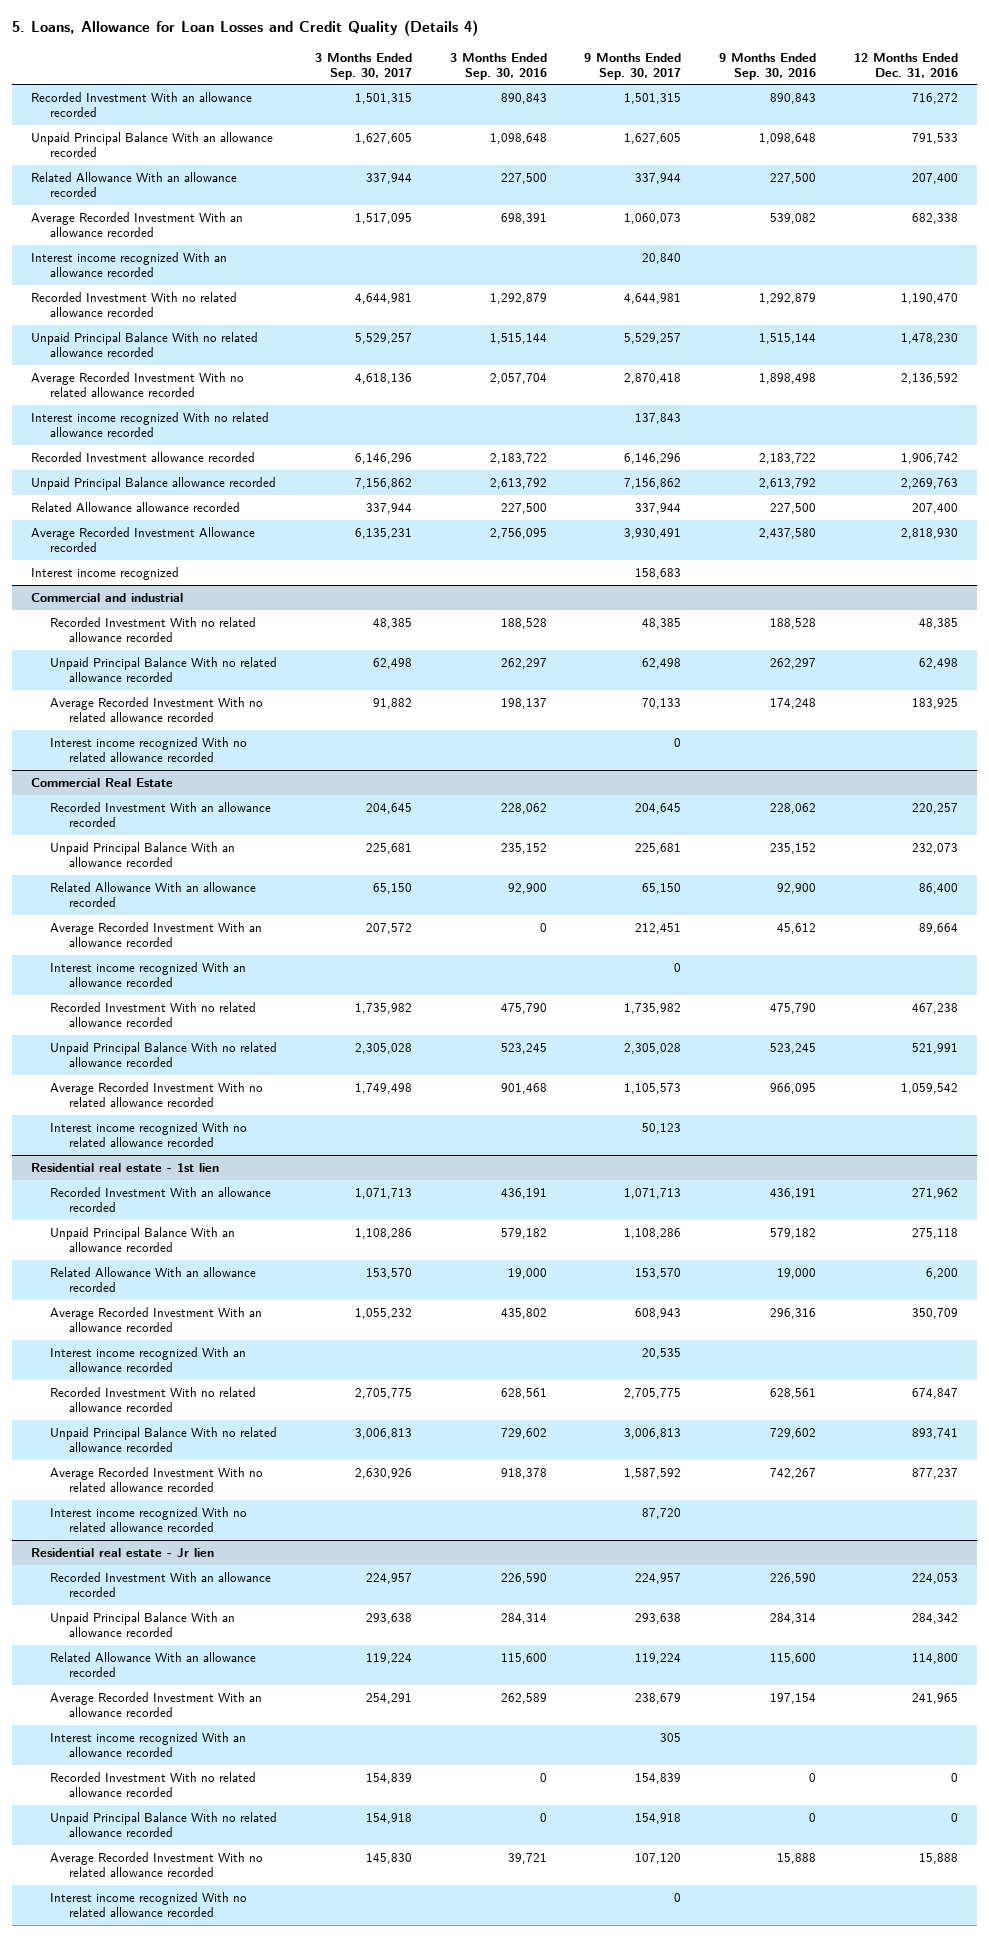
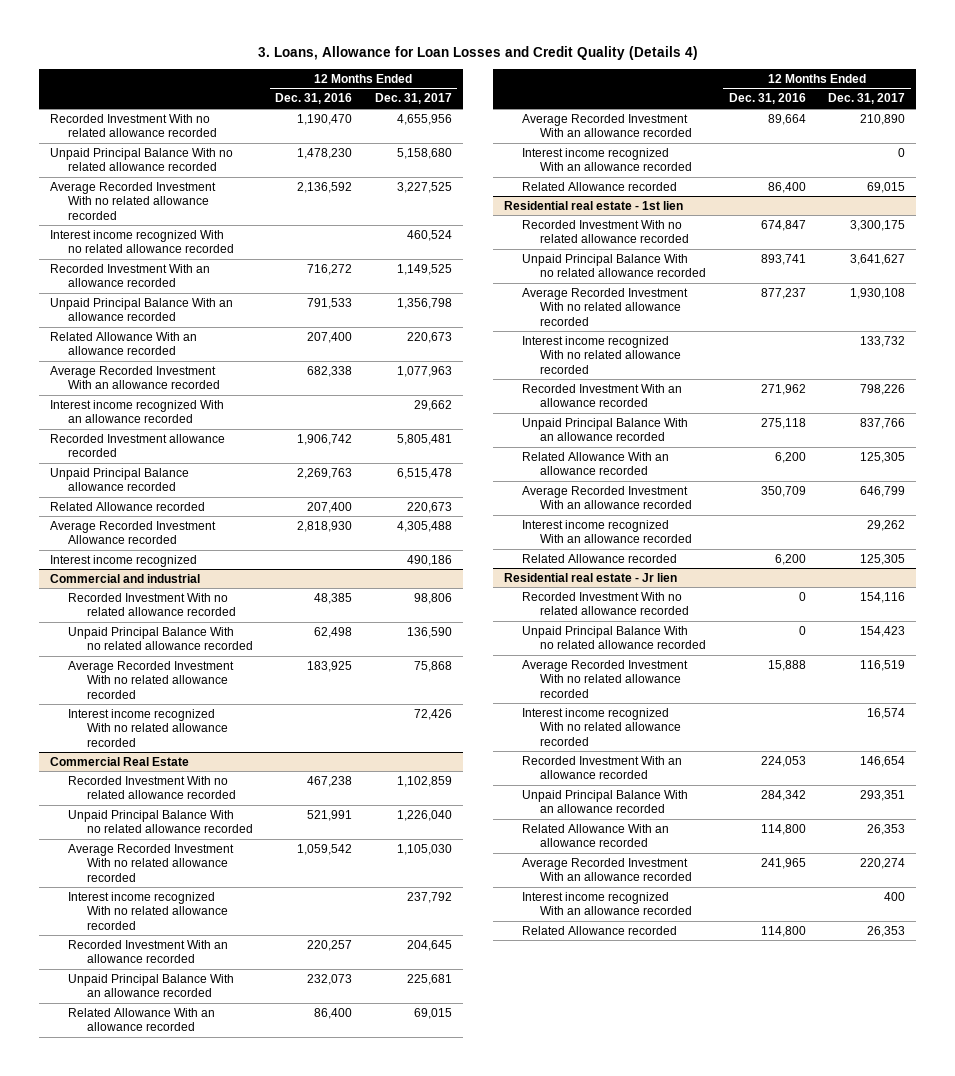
[11,19,478,36] 5. Loans, Allowance for Loan Losses and Credit Quality (Details 4) -> [257,46,698,61] 3. Loans, Allowance for Loan Losses and Credit Quality (Details 4)
[314,52,412,80] 3 Months Ended Sep. 30, 2017 -> none
[449,52,547,80] 3 Months Ended Sep. 30, 2016 -> none
[584,52,682,80] 9 Months Ended Sep. 30, 2017 -> none
[719,52,817,80] 9 Months Ended Sep. 30, 2016 -> none
none -> [374,93,452,105] Dec. 31, 2017
[30,291,237,317] Recorded Investment With no related allowance recorded -> [50,113,218,138] Recorded Investment With no related allowance recorded
[30,331,258,357] Unpaid Principal Balance With no related allowance recorded -> [50,147,234,172] Unpaid Principal Balance With no related allowance recorded
[30,371,244,397] Average Recorded Investment With no related allowance recorded -> [50,181,217,220] Average Recorded Investment With no related allowance recorded
[30,411,269,437] Interest income recognized With no related allowance recorded -> [50,229,235,254] Interest income recognized With no related allowance recorded
[30,501,240,512] Related Allowance allowance recorded -> [50,501,206,511] Related Allowance recorded
[49,1001,256,1027] Recorded Investment With no related allowance recorded -> [68,775,236,800] Recorded Investment With no related allowance recorded
[49,1041,277,1067] Unpaid Principal Balance With no related allowance recorded -> [68,809,253,834] Unpaid Principal Balance With no related allowance recorded
[49,1081,263,1107] Average Recorded Investment With no related allowance recorded -> [68,843,235,882] Average Recorded Investment With no related allowance recorded
[49,1121,247,1147] Interest income recognized With no related allowance recorded -> [68,891,228,930] Interest income recognized With no related allowance recorded
none -> [522,181,678,191] Related Allowance recorded
[49,1386,256,1412] Recorded Investment With no related allowance recorded -> [522,219,690,244] Recorded Investment With no related allowance recorded
[49,1426,277,1452] Unpaid Principal Balance With no related allowance recorded -> [522,253,707,278] Unpaid Principal Balance With no related allowance recorded
[49,1466,263,1492] Average Recorded Investment With no related allowance recorded -> [522,287,689,326] Average Recorded Investment With no related allowance recorded
[49,1506,247,1532] Interest income recognized With no related allowance recorded -> [522,335,682,374] Interest income recognized With no related allowance recorded
none -> [522,553,678,563] Related Allowance recorded
[49,1771,256,1797] Recorded Investment With no related allowance recorded -> [522,591,690,616] Recorded Investment With no related allowance recorded
[49,1811,277,1837] Unpaid Principal Balance With no related allowance recorded -> [522,625,707,650] Unpaid Principal Balance With no related allowance recorded
[49,1851,263,1877] Average Recorded Investment With no related allowance recorded -> [522,659,689,698] Average Recorded Investment With no related allowance recorded
[49,1891,247,1917] Interest income recognized With no related allowance recorded -> [522,707,682,746] Interest income recognized With no related allowance recorded
none -> [522,925,678,935] Related Allowance recorded

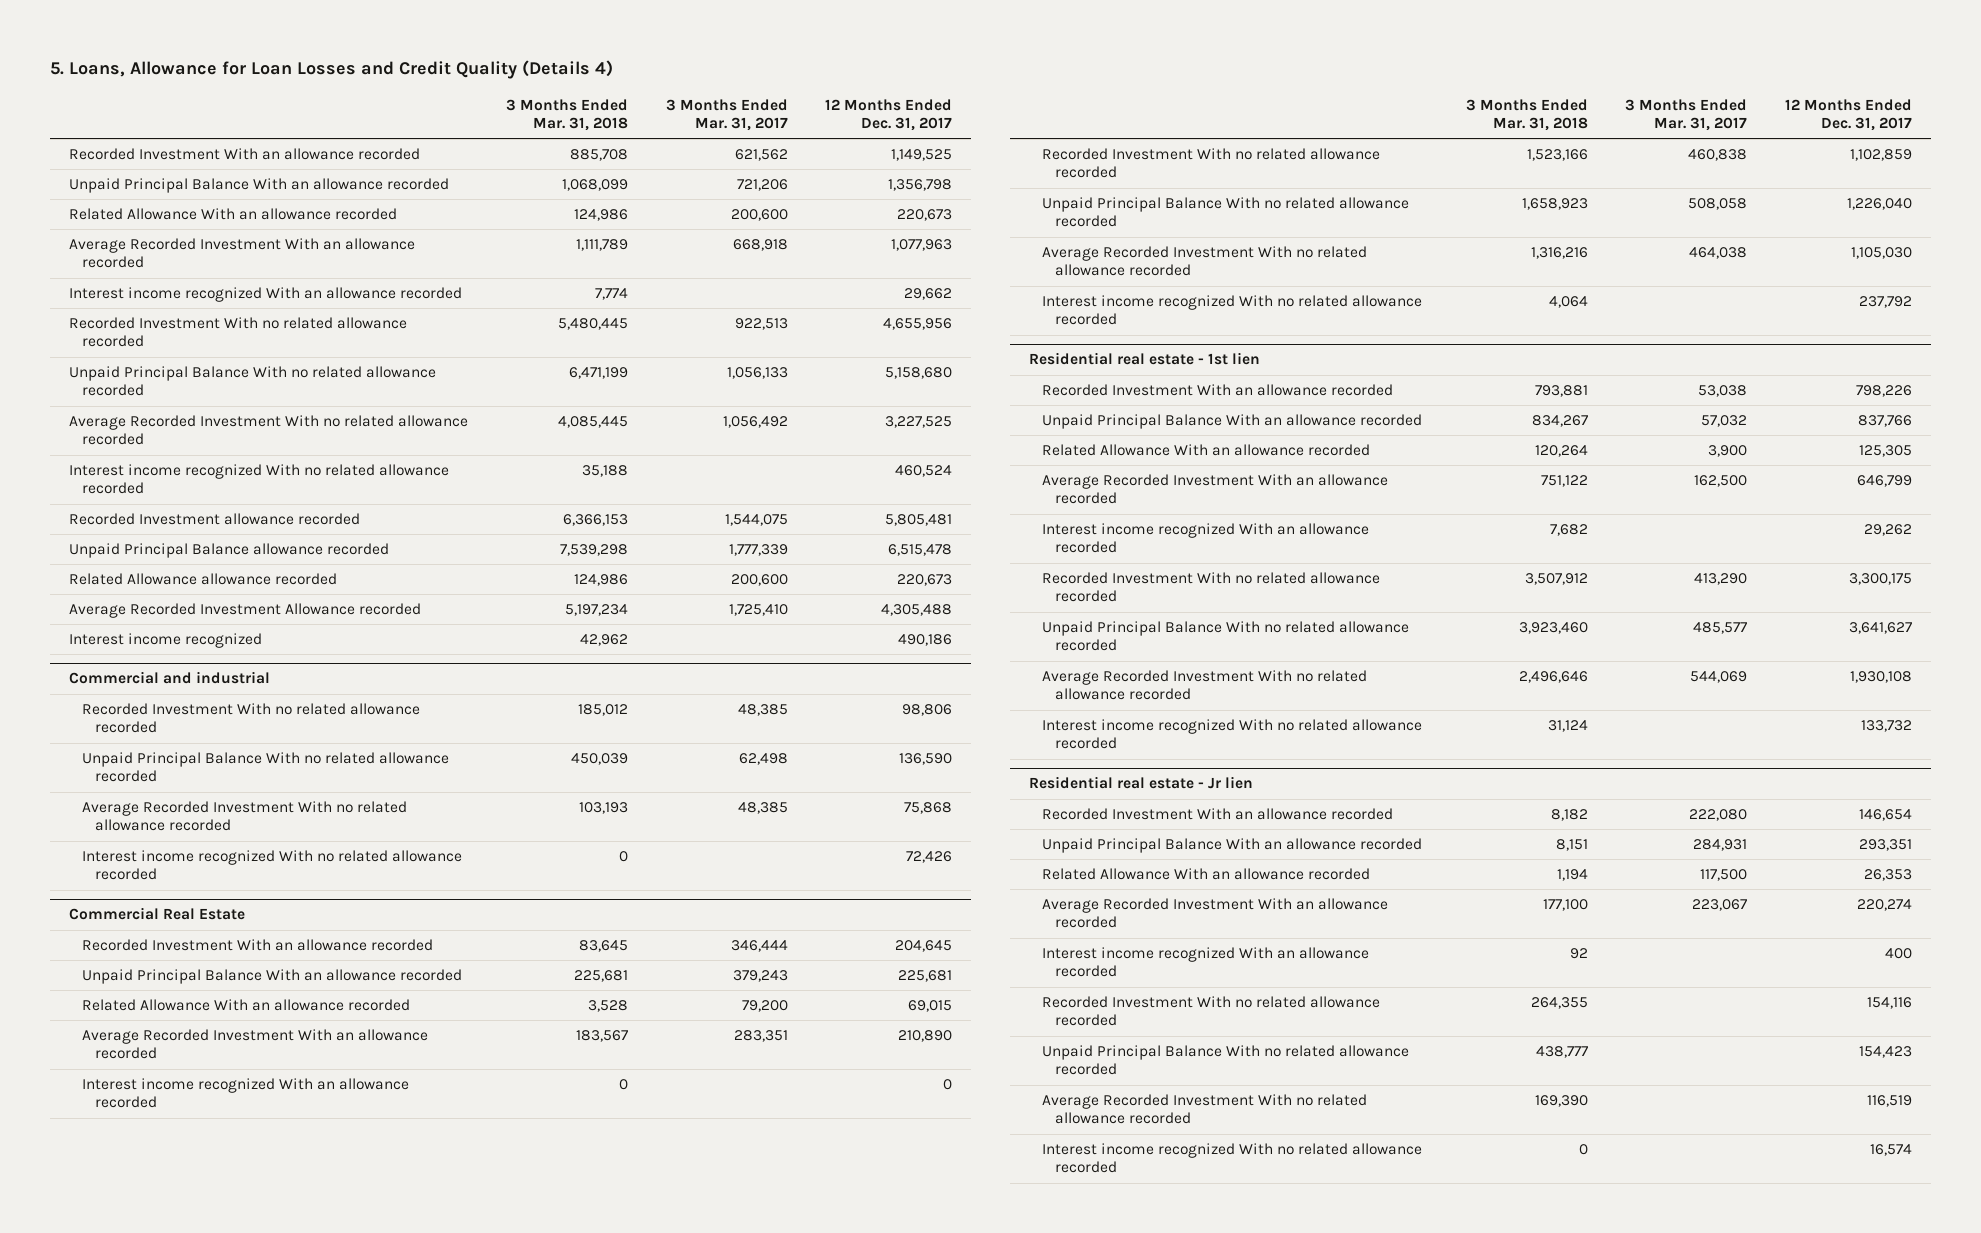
[257,46,698,61] 3. Loans, Allowance for Loan Losses and Credit Quality (Details 4) -> [50,60,614,80] 5. Loans, Allowance for Loan Losses and Credit Quality (Details 4)
[275,93,353,105] Dec. 31, 2016 -> none
none -> [505,98,628,132] 3 Months Ended Mar. 31, 2018
none -> [665,98,788,132] 3 Months Ended Mar. 31, 2017
[50,113,218,138] Recorded Investment With no related allowance recorded -> [69,317,408,348] Recorded Investment With no related allowance recorded
[50,147,234,172] Unpaid Principal Balance With no related allowance recorded -> [69,366,437,397] Unpaid Principal Balance With no related allowance recorded
[50,181,217,220] Average Recorded Investment With no related allowance recorded -> [69,415,469,446] Average Recorded Investment With no related allowance recorded
[50,229,235,254] Interest income recognized With no related allowance recorded -> [69,464,450,495] Interest income recognized With no related allowance recorded
[50,501,206,511] Related Allowance recorded -> [69,573,338,586] Related Allowance allowance recorded
[522,181,678,191] Related Allowance recorded -> none
[68,775,236,800] Recorded Investment With no related allowance recorded -> [1041,148,1380,179] Recorded Investment With no related allowance recorded
[68,809,253,834] Unpaid Principal Balance With no related allowance recorded -> [1041,197,1409,228] Unpaid Principal Balance With no related allowance recorded
[68,843,235,882] Average Recorded Investment With no related allowance recorded -> [1041,246,1367,277] Average Recorded Investment With no related allowance recorded
[68,891,228,930] Interest income recognized With no related allowance recorded -> [1041,295,1422,326] Interest income recognized With no related allowance recorded
[522,553,678,563] Related Allowance recorded -> none
[522,219,690,244] Recorded Investment With no related allowance recorded -> [1041,572,1380,603] Recorded Investment With no related allowance recorded
[522,253,707,278] Unpaid Principal Balance With no related allowance recorded -> [1041,621,1409,652] Unpaid Principal Balance With no related allowance recorded
[522,287,689,326] Average Recorded Investment With no related allowance recorded -> [1041,670,1367,701] Average Recorded Investment With no related allowance recorded
[522,335,682,374] Interest income recognized With no related allowance recorded -> [1041,719,1422,750] Interest income recognized With no related allowance recorded
[522,925,678,935] Related Allowance recorded -> none
[522,591,690,616] Recorded Investment With no related allowance recorded -> [1041,996,1380,1027] Recorded Investment With no related allowance recorded
[522,625,707,650] Unpaid Principal Balance With no related allowance recorded -> [1041,1045,1409,1076] Unpaid Principal Balance With no related allowance recorded
[522,659,689,698] Average Recorded Investment With no related allowance recorded -> [1041,1094,1367,1125] Average Recorded Investment With no related allowance recorded
[522,707,682,746] Interest income recognized With no related allowance recorded -> [1041,1143,1422,1174] Interest income recognized With no related allowance recorded

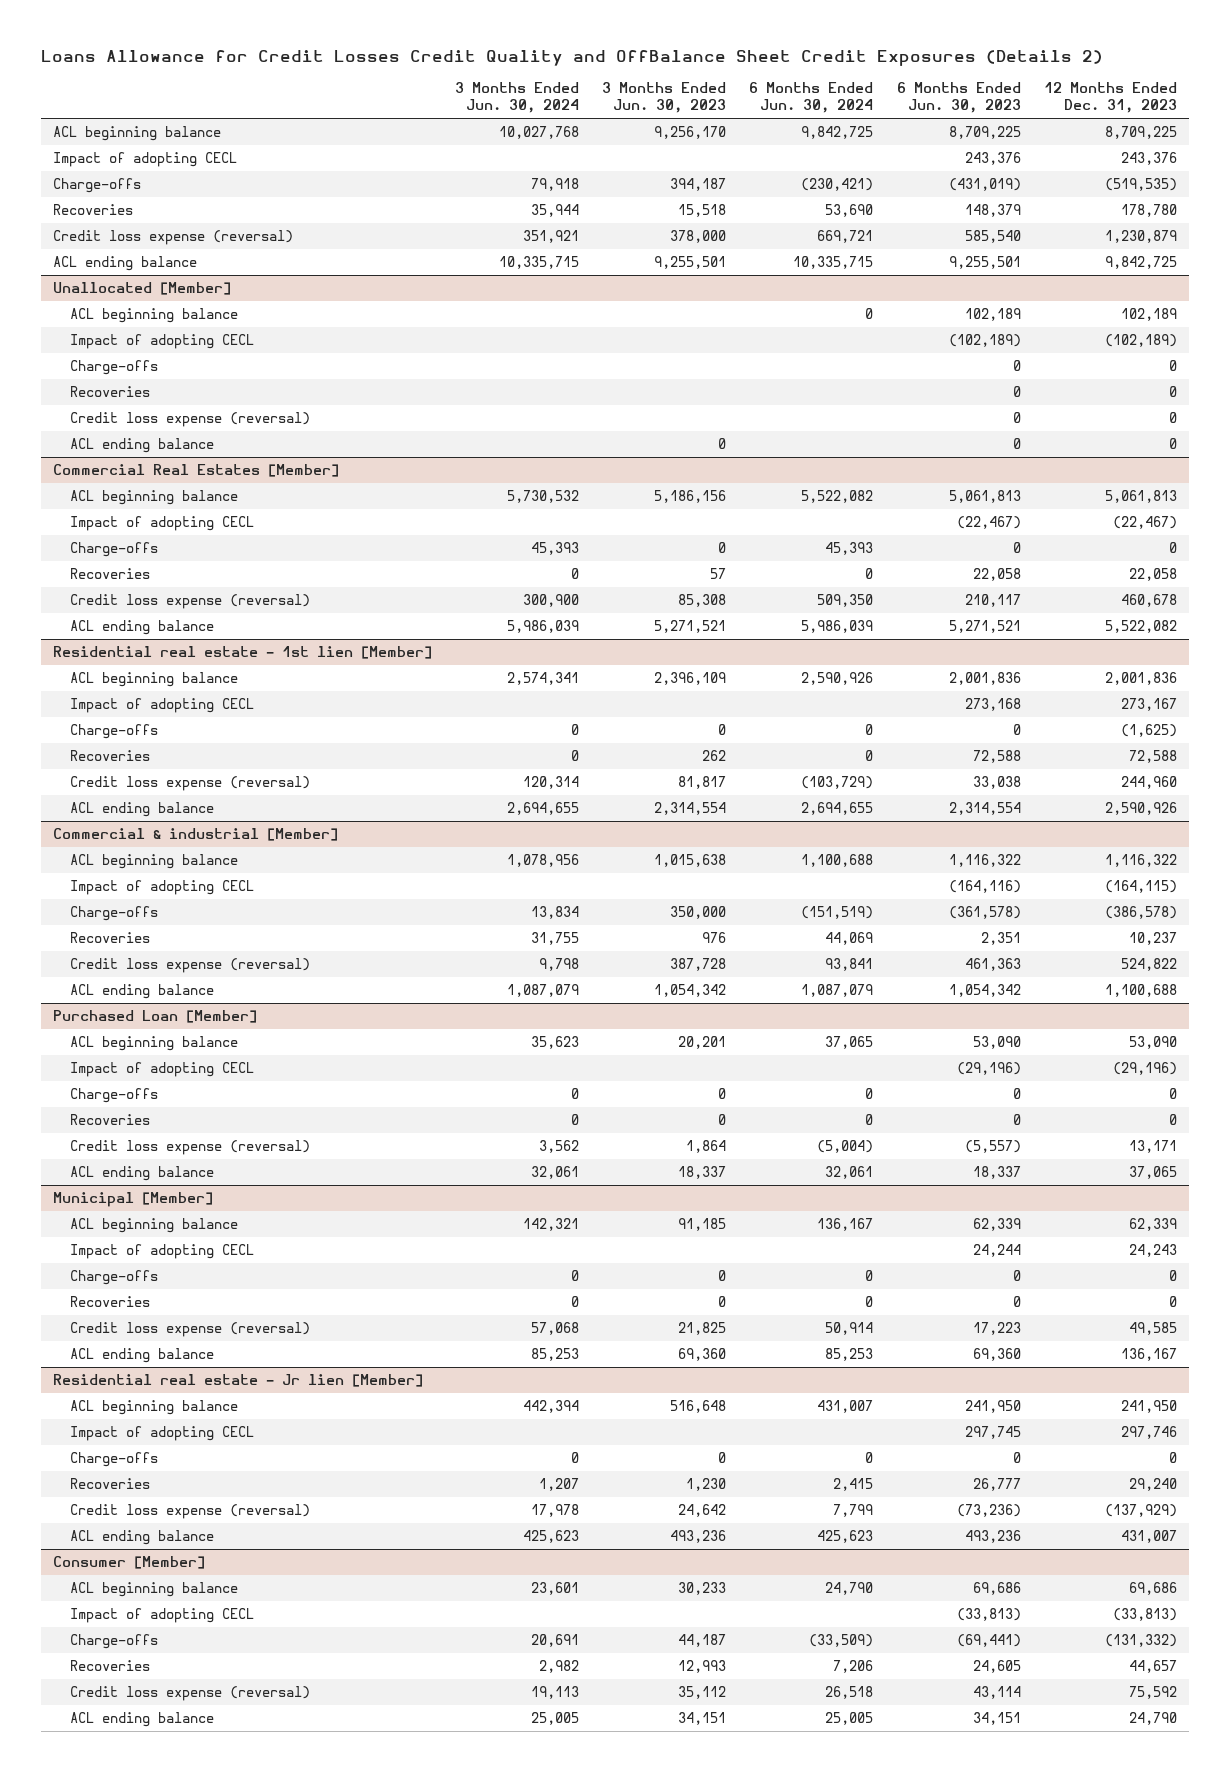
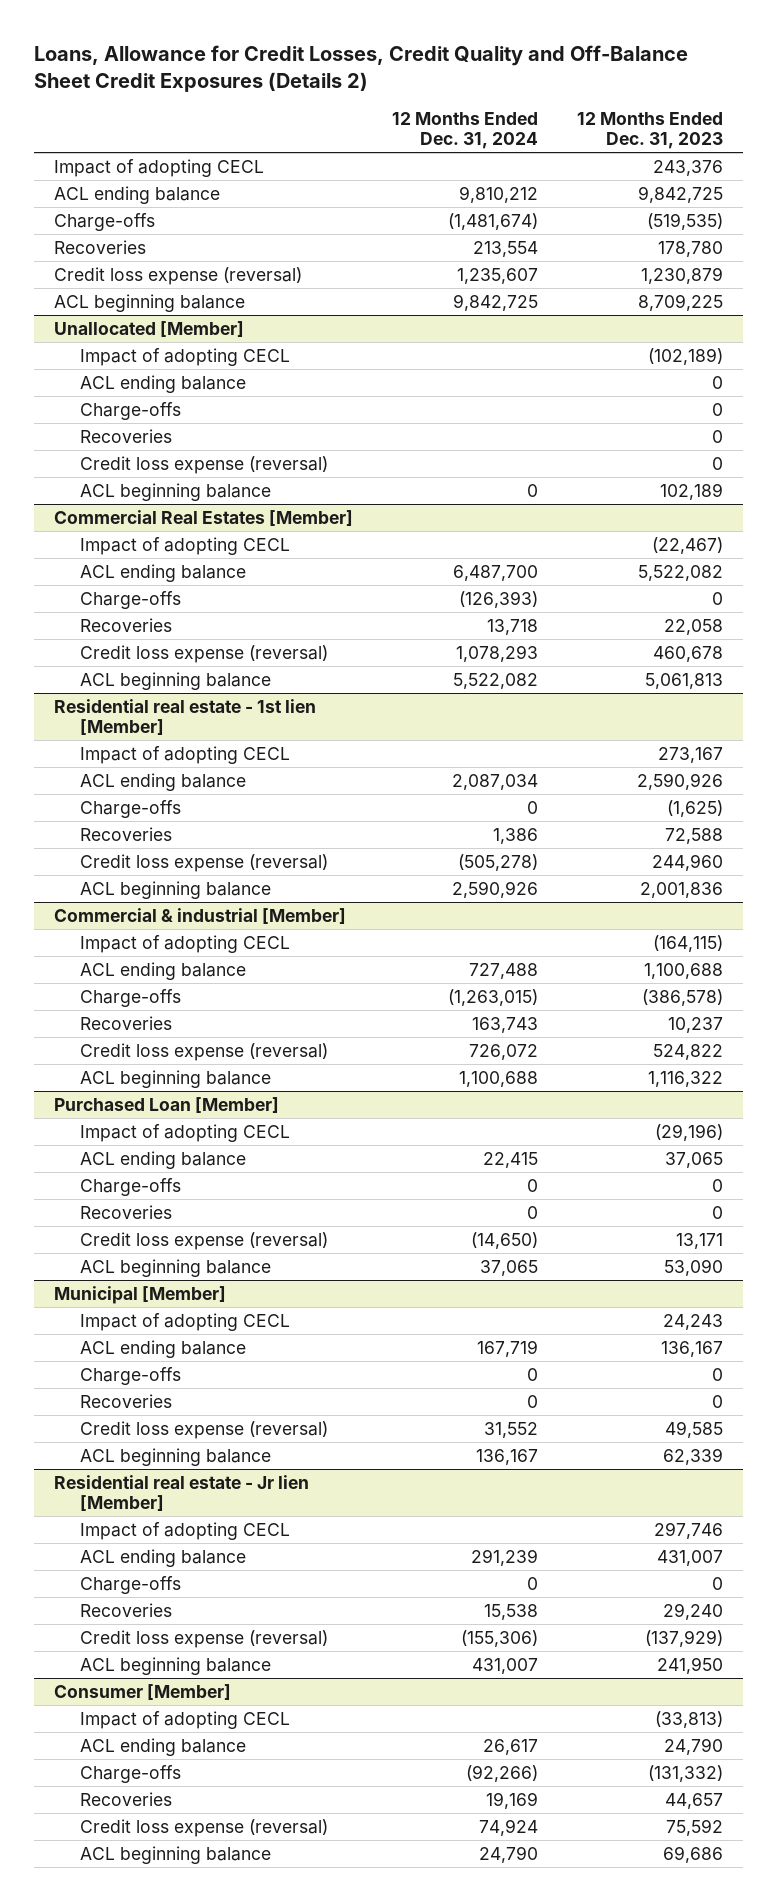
[41,49,1104,66] Loans Allowance for Credit Losses Credit Quality and OffBalance Sheet Credit Exposures (Details 2) -> [34,44,689,92] Loans, Allowance for Credit Losses, Credit Quality and Off-Balance Sheet Credit Exposures (Details 2)
[454,82,579,114] 3 Months Ended Jun. 30, 2024 -> none
[602,82,727,114] 3 Months Ended Jun. 30, 2023 -> none
[749,82,874,114] 6 Months Ended Jun. 30, 2024 -> none
[896,82,1021,114] 6 Months Ended Jun. 30, 2023 -> none
none -> [391,111,538,150] 12 Months Ended Dec. 31, 2024
[52,256,197,272] ACL ending balance -> [53,185,220,204] ACL ending balance
[52,126,221,142] ACL beginning balance -> [53,293,245,312] ACL beginning balance
[70,438,215,454] ACL ending balance -> [80,374,247,393] ACL ending balance
[70,308,239,324] ACL beginning balance -> [80,482,272,501] ACL beginning balance
[70,620,215,636] ACL ending balance -> [80,563,247,582] ACL ending balance
[70,490,239,506] ACL beginning balance -> [80,671,272,690] ACL beginning balance
[70,802,215,818] ACL ending balance -> [80,772,247,791] ACL ending balance
[70,672,239,688] ACL beginning balance -> [80,880,272,899] ACL beginning balance
[70,984,215,1000] ACL ending balance -> [80,961,247,980] ACL ending balance
[70,854,239,870] ACL beginning balance -> [80,1069,272,1088] ACL beginning balance
[70,1166,215,1182] ACL ending balance -> [80,1150,247,1169] ACL ending balance
[70,1036,239,1052] ACL beginning balance -> [80,1258,272,1277] ACL beginning balance
[70,1348,215,1364] ACL ending balance -> [80,1339,247,1358] ACL ending balance
[70,1218,239,1234] ACL beginning balance -> [80,1447,272,1466] ACL beginning balance
[70,1530,215,1546] ACL ending balance -> [80,1548,247,1567] ACL ending balance
[70,1400,239,1416] ACL beginning balance -> [80,1656,272,1675] ACL beginning balance
[70,1712,215,1728] ACL ending balance -> [80,1737,247,1756] ACL ending balance
[70,1582,239,1598] ACL beginning balance -> [80,1845,272,1864] ACL beginning balance

